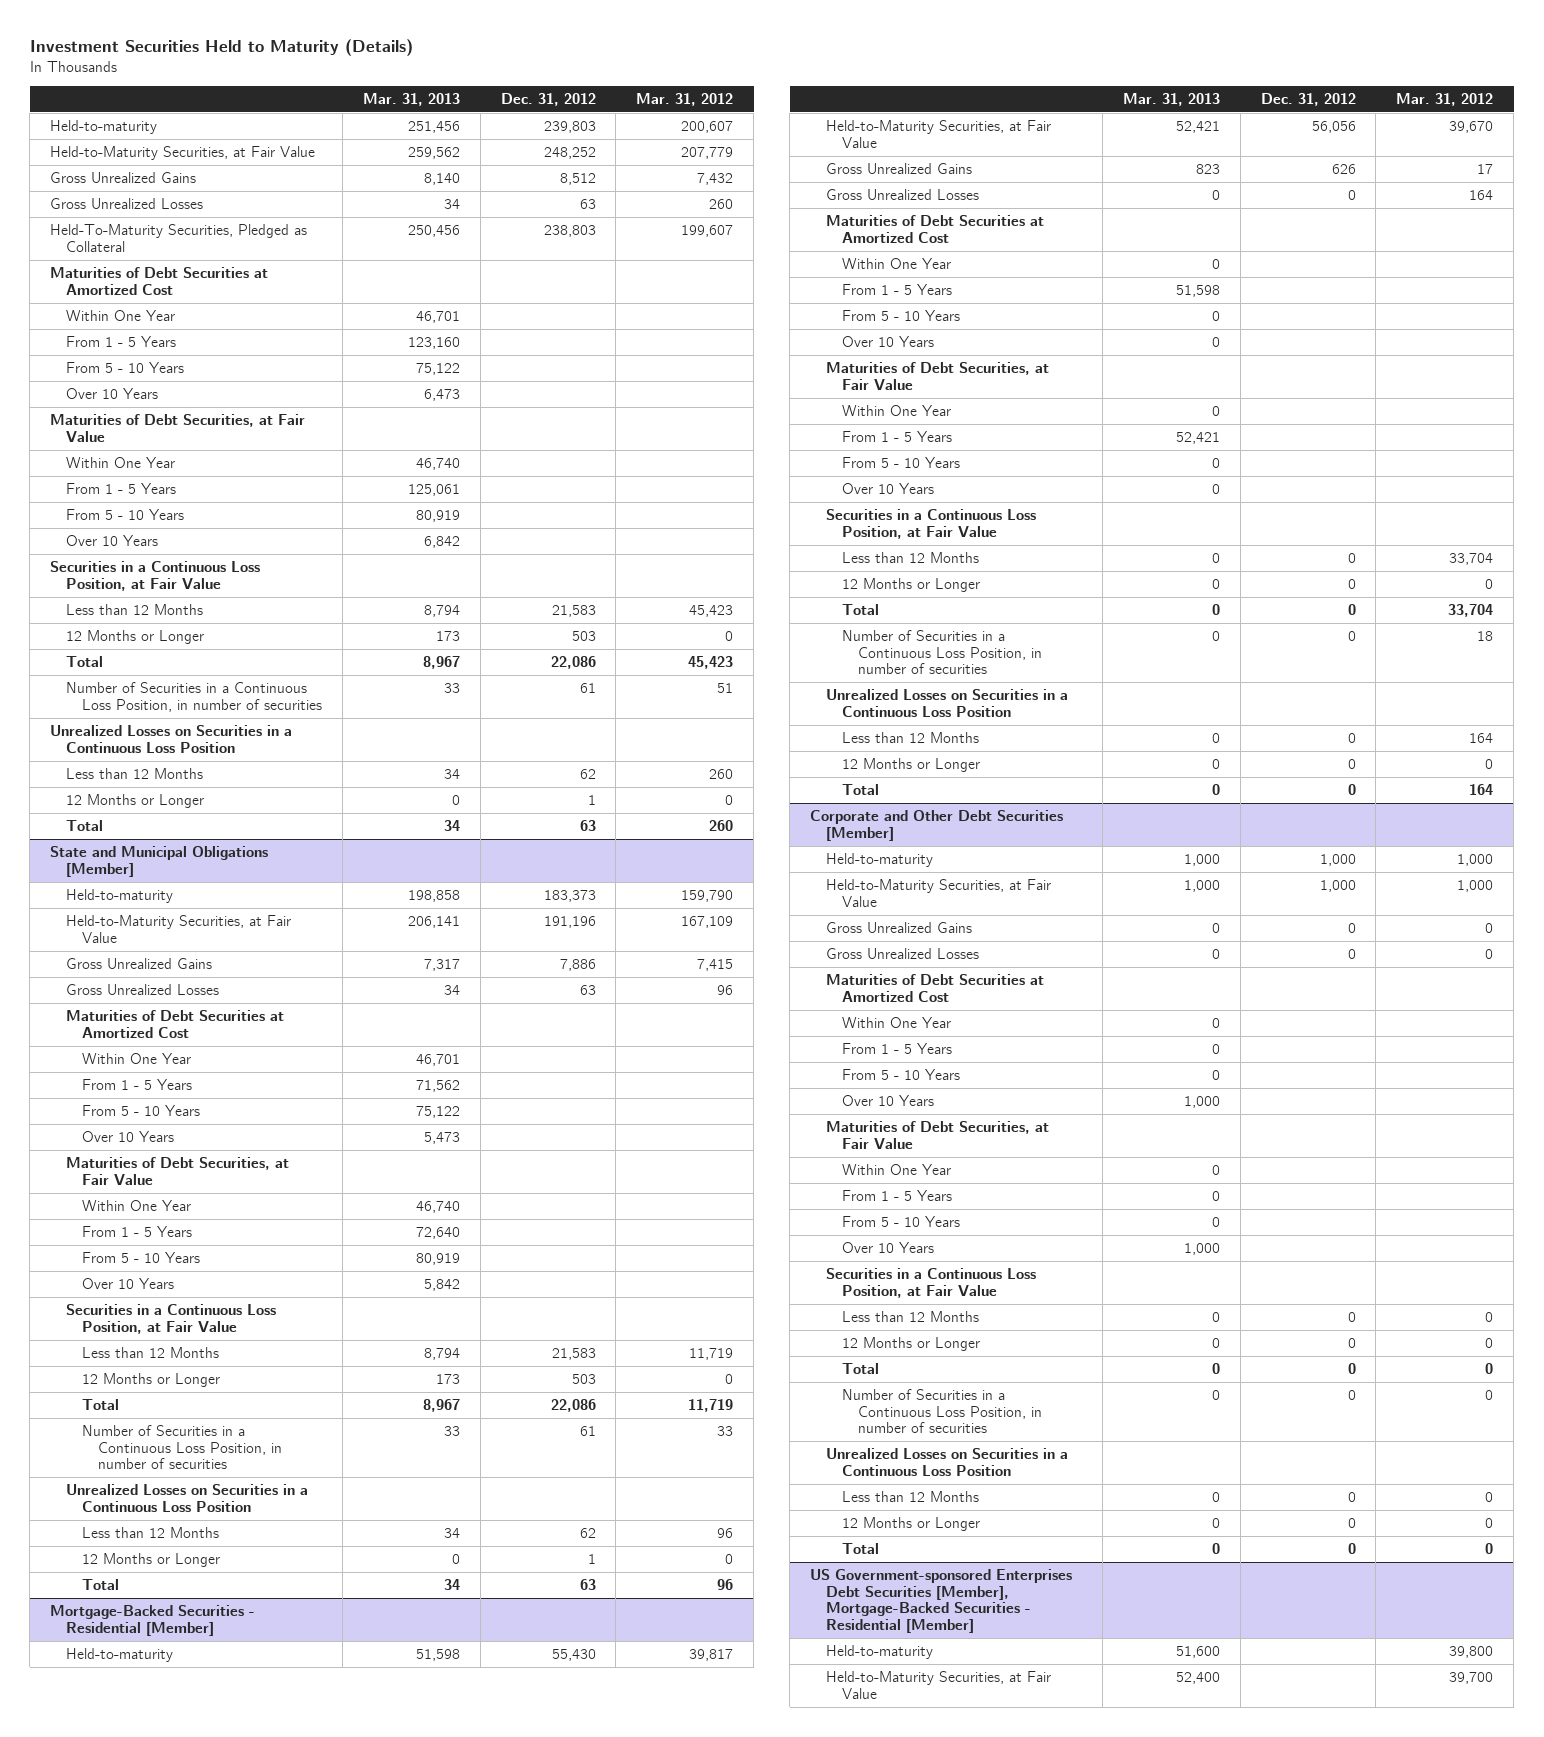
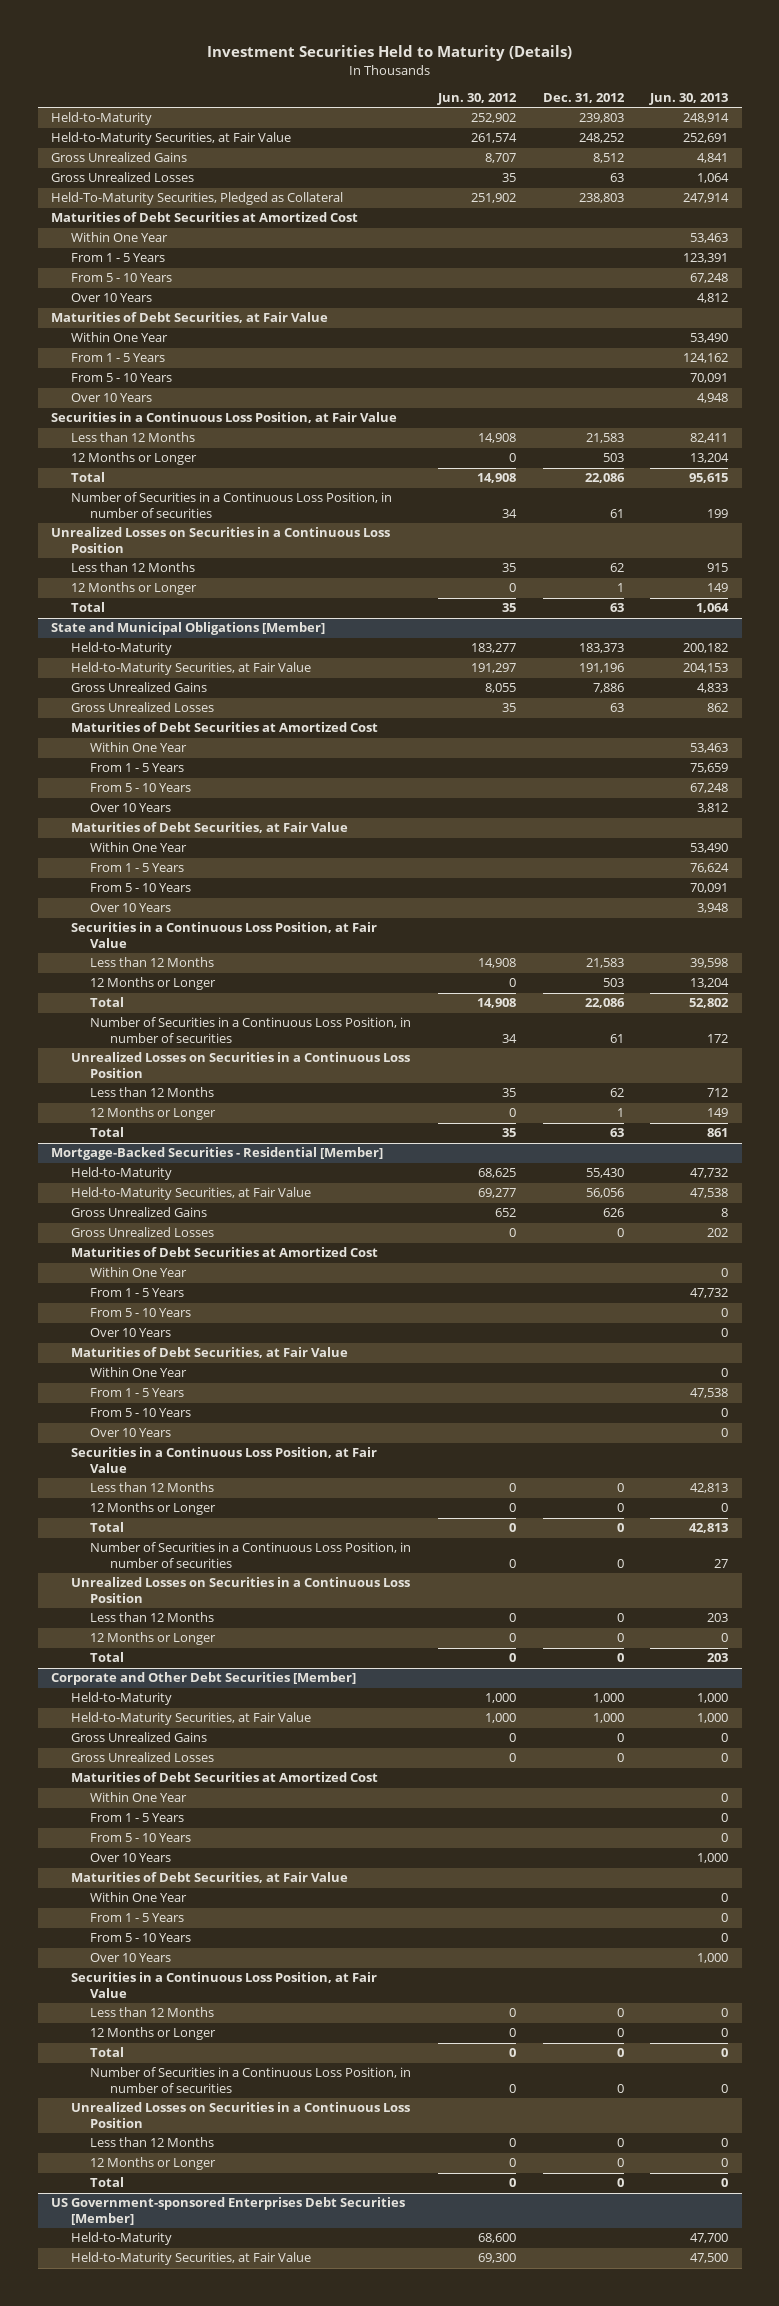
[362,92,460,106] Mar. 31, 2013 -> none
[636,92,734,106] Mar. 31, 2012 -> none
none -> [436,92,517,105] Jun. 30, 2012
none -> [649,92,729,105] Jun. 30, 2013
[50,119,158,134] Held-to-maturity -> [51,112,153,126] Held-to-Maturity
[66,888,174,903] Held-to-maturity -> [70,642,172,656] Held-to-Maturity
[66,1647,174,1662] Held-to-maturity -> [70,1167,172,1181] Held-to-Maturity
[826,852,934,867] Held-to-maturity -> [70,1692,172,1706] Held-to-Maturity
[810,1568,1073,1634] US Government-sponsored Enterprises Debt Securities [Member], Mortgage-Backed Securities - Residential [Member] -> [51,2197,406,2225] US Government-sponsored Enterprises Debt Securities [Member]
[826,1644,934,1659] Held-to-maturity -> [70,2232,172,2246] Held-to-Maturity

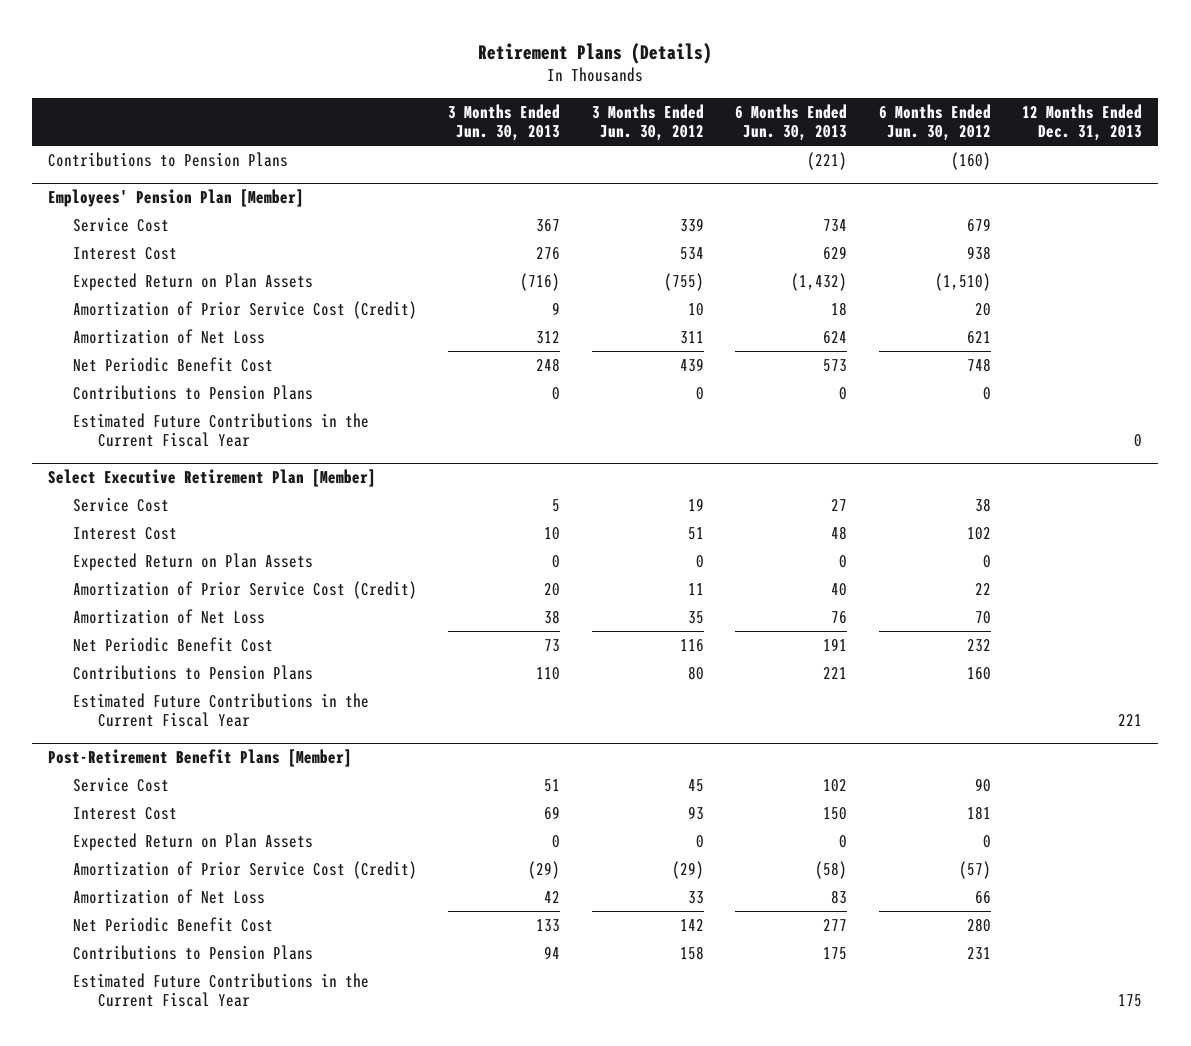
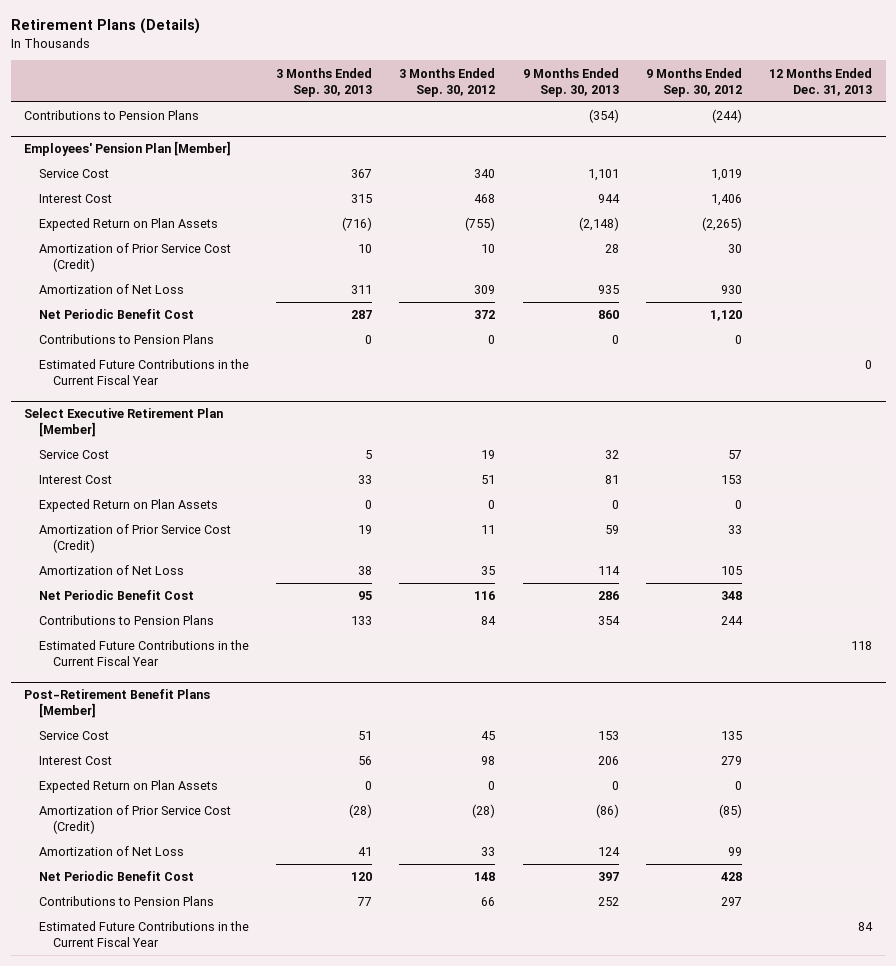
[448,103,561,142] 3 Months Ended Jun. 30, 2013 -> none
[591,103,704,142] 3 Months Ended Jun. 30, 2012 -> none
[735,103,848,142] 6 Months Ended Jun. 30, 2013 -> none
[878,103,991,142] 6 Months Ended Jun. 30, 2012 -> none
none -> [275,67,372,97] 3 Months Ended Sep. 30, 2013
none -> [399,67,496,97] 3 Months Ended Sep. 30, 2012
none -> [522,67,619,97] 9 Months Ended Sep. 30, 2013
none -> [645,67,742,97] 9 Months Ended Sep. 30, 2012
[1118,714,1143,727] 221 -> [851,641,873,651] 118
[1118,994,1143,1008] 175 -> [858,922,874,932] 84

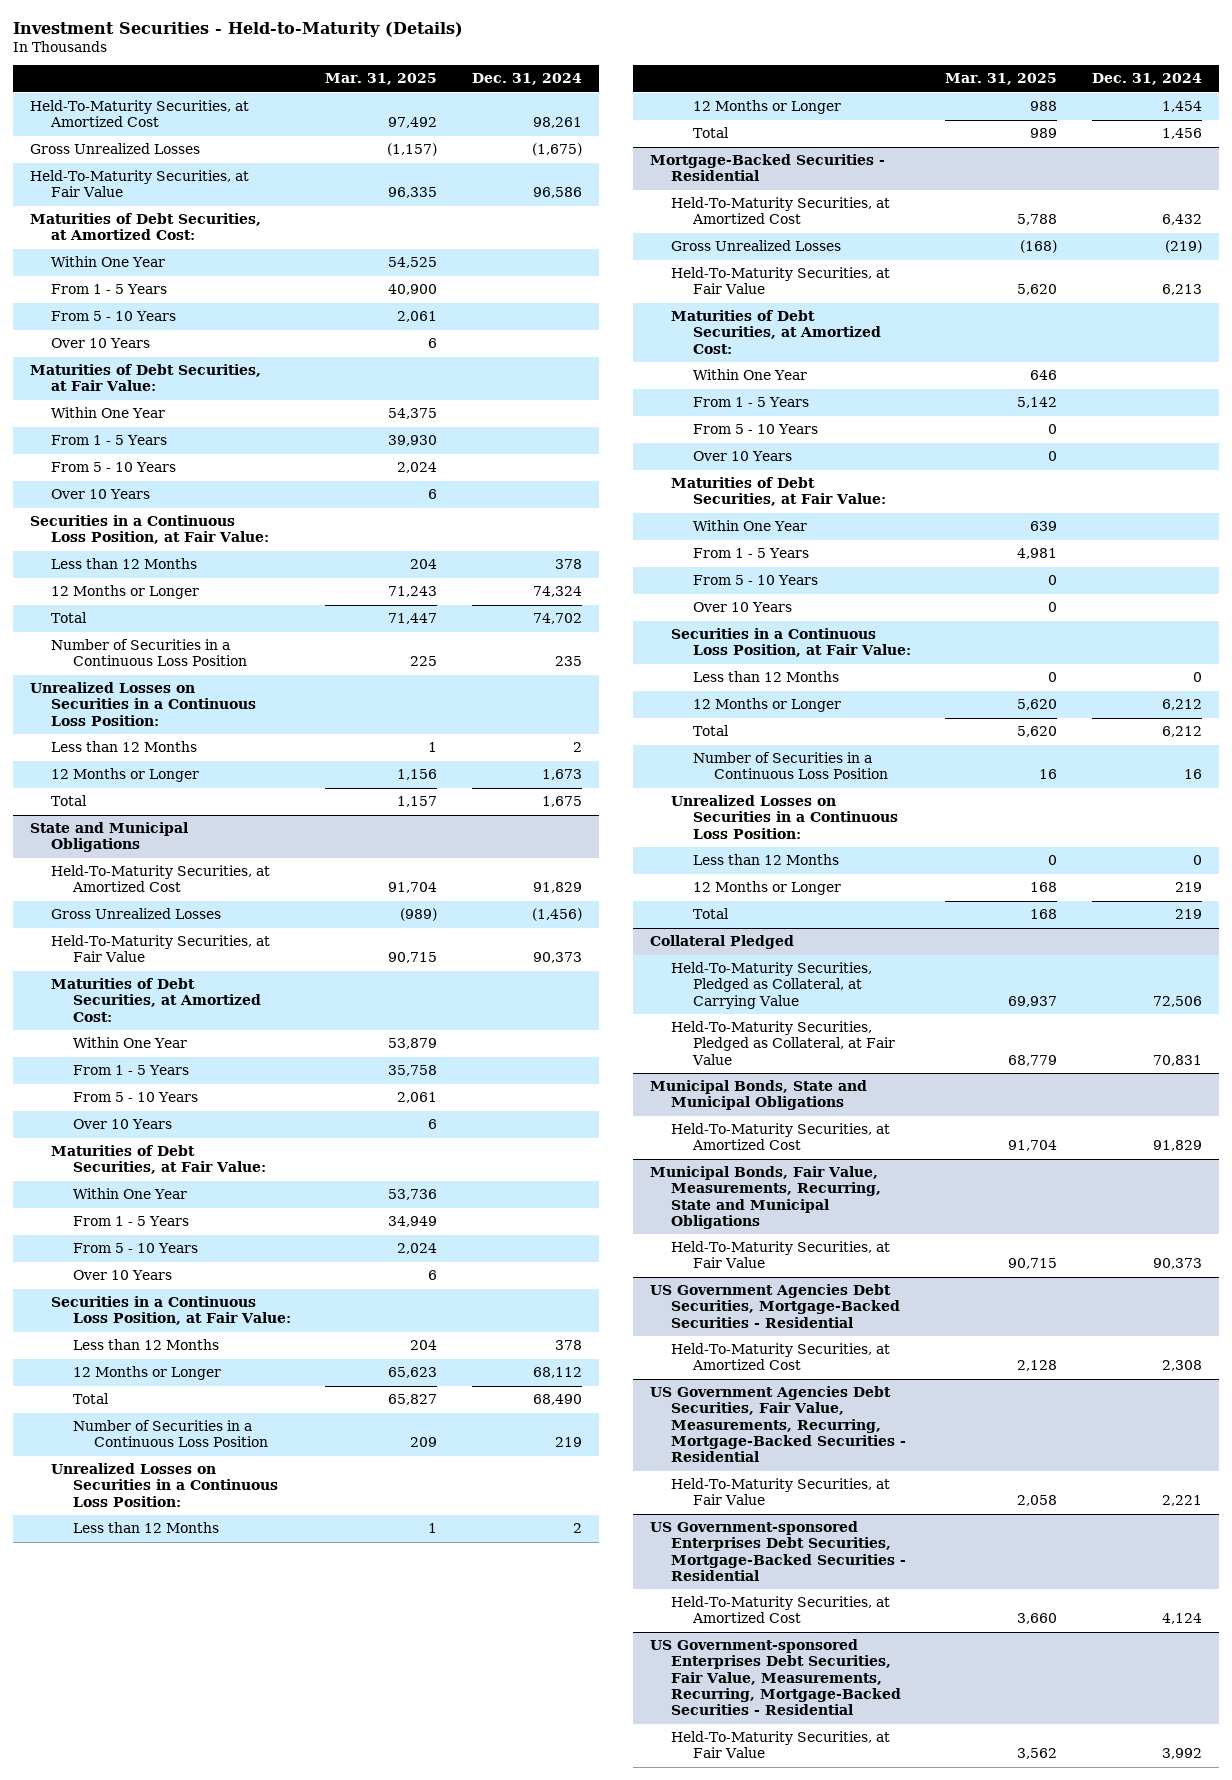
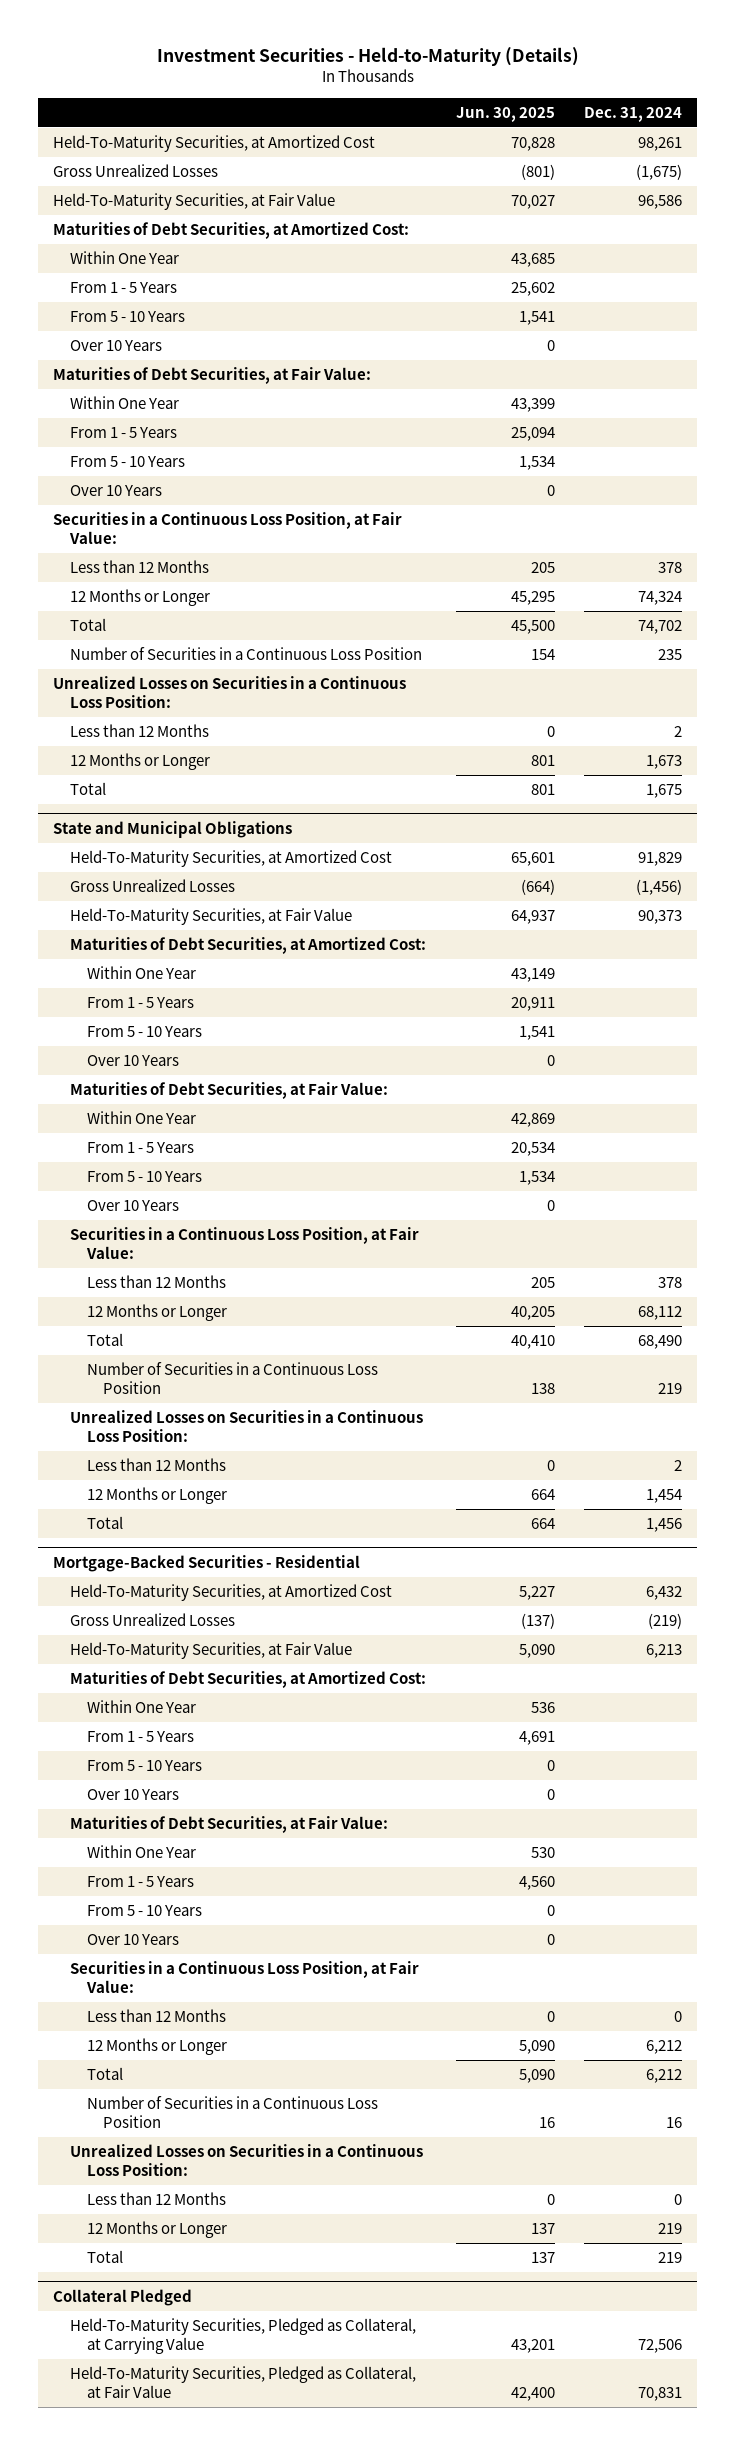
[325,73,438,86] Mar. 31, 2025 -> none
none -> [455,106,555,122] Jun. 30, 2025
[650,1080,868,1111] Municipal Bonds, State and Municipal Obligations -> none
[671,1123,891,1151] Held-To-Maturity Securities, at Amortized Cost -> none
[650,1166,882,1230] Municipal Bonds, Fair Value, Measurements, Recurring, State and Municipal Obligations -> none
[671,1241,891,1269] Held-To-Maturity Securities, at Fair Value -> none
[650,1284,901,1328] US Government Agencies Debt Securities, Mortgage-Backed Securities - Residential -> none
[671,1343,891,1371] Held-To-Maturity Securities, at Amortized Cost -> none
[650,1386,907,1463] US Government Agencies Debt Securities, Fair Value, Measurements, Recurring, Mortgage-Backed Securities - Residential -> none
[671,1478,891,1506] Held-To-Maturity Securities, at Fair Value -> none
[650,1521,907,1582] US Government-sponsored Enterprises Debt Securities, Mortgage-Backed Securities - Residential -> none
[671,1596,891,1624] Held-To-Maturity Securities, at Amortized Cost -> none
[650,1639,902,1716] US Government-sponsored Enterprises Debt Securities, Fair Value, Measurements, Recurring, Mortgage-Backed Securities - Residential -> none
[671,1731,891,1759] Held-To-Maturity Securities, at Fair Value -> none

